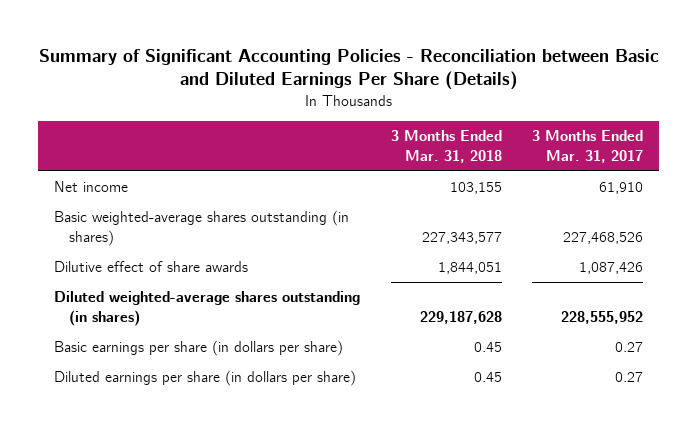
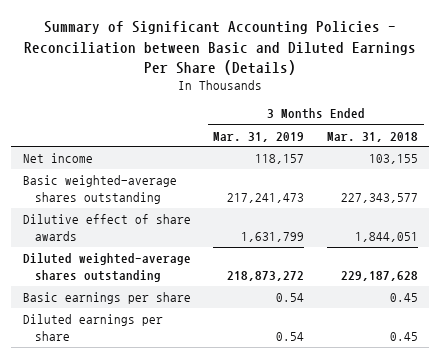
[532,130,644,163] 3 Months Ended Mar. 31, 2017 -> none
none -> [213,131,305,142] Mar. 31, 2019
[53,210,349,246] Basic weighted-average shares outstanding (in shares) -> [22,175,177,204] Basic weighted-average shares outstanding
[53,291,360,326] Diluted weighted-average shares outstanding (in shares) -> [22,253,191,282] Diluted weighted-average shares outstanding
[53,340,343,357] Basic earnings per share (in dollars per share) -> [22,292,191,305] Basic earnings per share
[53,370,356,387] Diluted earnings per share (in dollars per share) -> [22,314,163,341] Diluted earnings per share

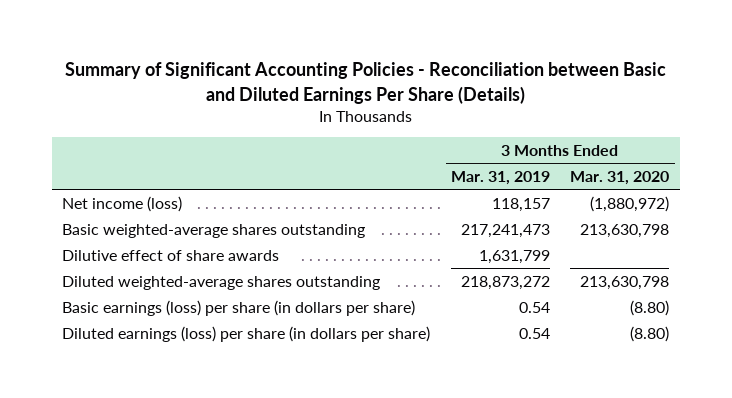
[326,131,418,142] Mar. 31, 2018 -> none
none -> [570,170,670,185] Mar. 31, 2020
[22,153,93,164] Net income -> [62,195,183,212] Net income (loss)
[22,292,191,305] Basic earnings per share -> [62,299,416,316] Basic earnings (loss) per share (in dollars per share)
[22,314,163,341] Diluted earnings per share -> [62,325,431,342] Diluted earnings (loss) per share (in dollars per share)

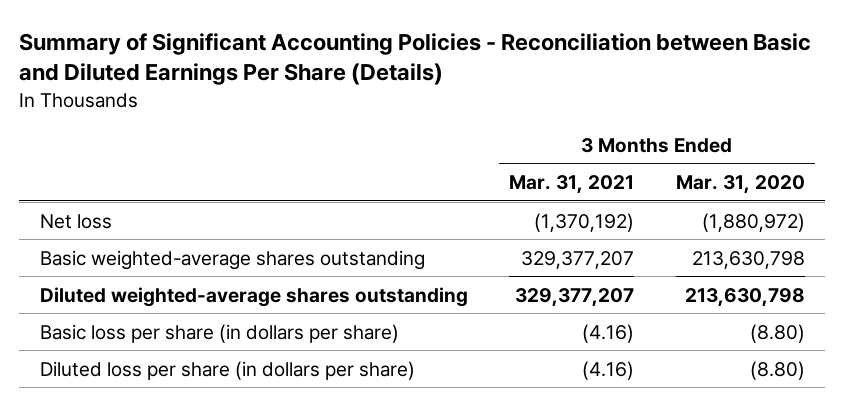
[450,170,550,185] Mar. 31, 2019 -> none
none -> [509,175,635,195] Mar. 31, 2021
[62,195,183,212] Net income (loss) -> [39,213,112,229] Net loss
[62,249,280,261] Dilutive effect of share awards -> none
[62,299,416,316] Basic earnings (loss) per share (in dollars per share) -> [39,323,399,343] Basic loss per share (in dollars per share)
[62,325,431,342] Diluted earnings (loss) per share (in dollars per share) -> [39,360,415,380] Diluted loss per share (in dollars per share)

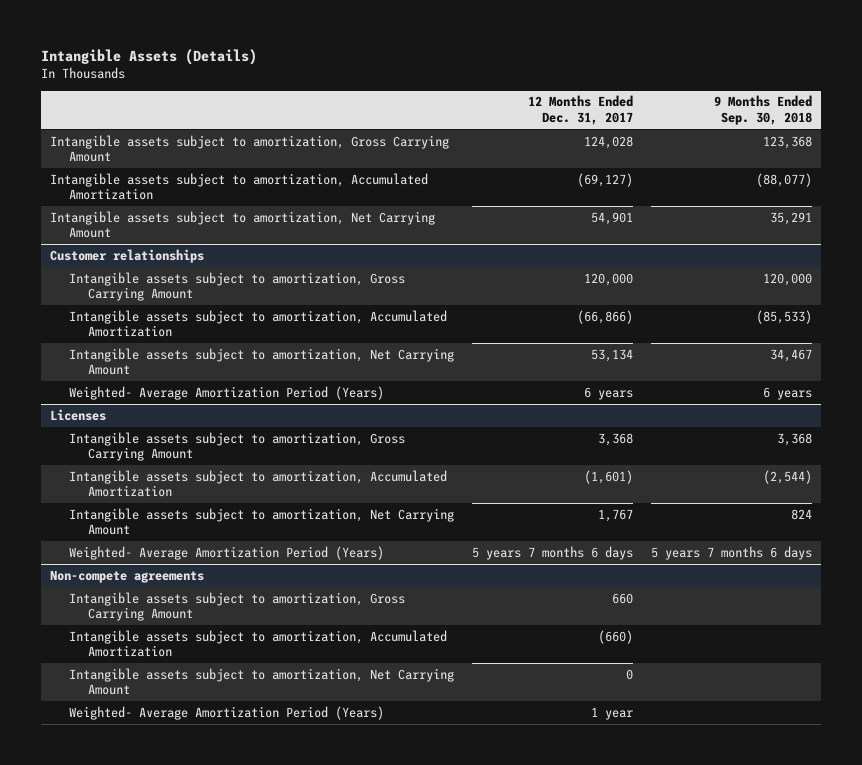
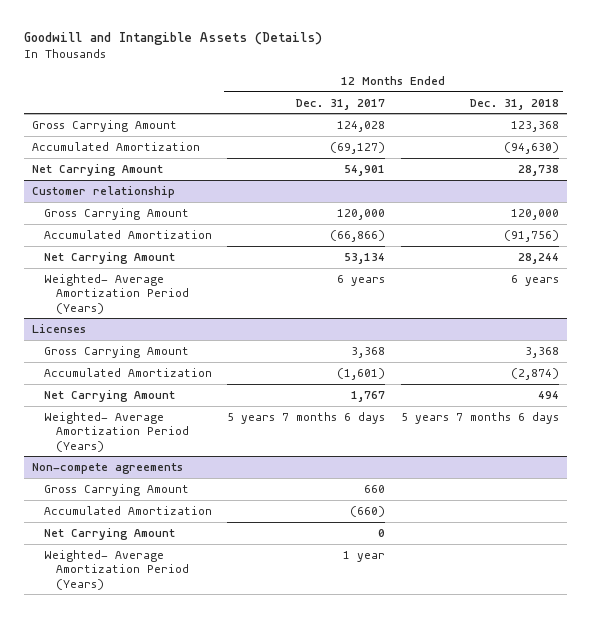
[40,48,257,65] Intangible Assets (Details) -> [23,32,322,46] Goodwill and Intangible Assets (Details)
[713,95,812,125] 9 Months Ended Sep. 30, 2018 -> none
none -> [469,98,559,110] Dec. 31, 2018
[49,134,449,163] Intangible assets subject to amortization, Gross Carrying Amount -> [31,119,177,132] Gross Carrying Amount
[49,172,428,201] Intangible assets subject to amortization, Accumulated Amortization -> [31,141,200,151] Accumulated Amortization
[49,210,435,239] Intangible assets subject to amortization, Net Carrying Amount -> [31,163,163,176] Net Carrying Amount
[49,248,204,263] Customer relationships -> [31,185,175,198] Customer relationship
[68,271,405,302] Intangible assets subject to amortization, Gross Carrying Amount -> [43,207,189,220] Gross Carrying Amount
[68,309,447,338] Intangible assets subject to amortization, Accumulated Amortization -> [43,229,212,239] Accumulated Amortization
[68,347,454,376] Intangible assets subject to amortization, Net Carrying Amount -> [43,251,175,264] Net Carrying Amount
[68,431,405,462] Intangible assets subject to amortization, Gross Carrying Amount -> [43,345,189,358] Gross Carrying Amount
[68,469,447,498] Intangible assets subject to amortization, Accumulated Amortization -> [43,367,212,377] Accumulated Amortization
[68,507,454,536] Intangible assets subject to amortization, Net Carrying Amount -> [43,389,175,402] Net Carrying Amount
[68,591,405,622] Intangible assets subject to amortization, Gross Carrying Amount -> [43,483,189,496] Gross Carrying Amount
[68,629,447,658] Intangible assets subject to amortization, Accumulated Amortization -> [43,505,212,515] Accumulated Amortization
[68,667,454,696] Intangible assets subject to amortization, Net Carrying Amount -> [43,527,175,540] Net Carrying Amount

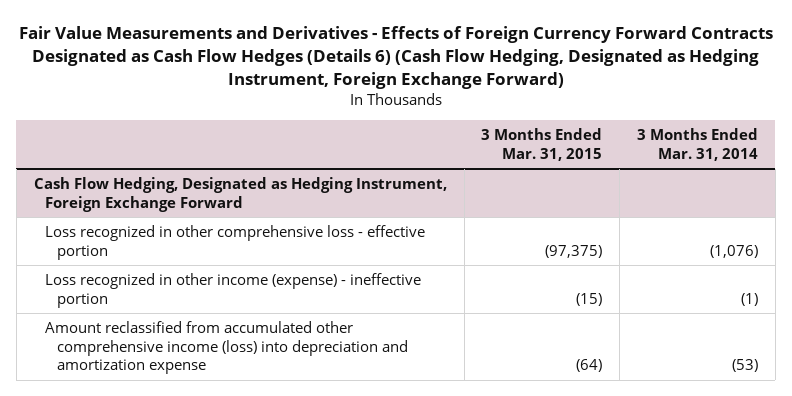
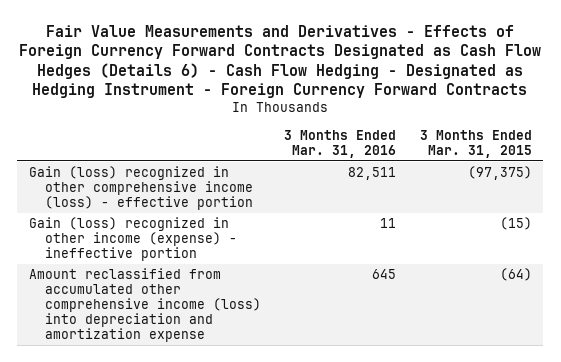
[18,26,773,90] Fair Value Measurements and Derivatives - Effects of Foreign Currency Forward Contracts Designated as Cash Flow Hedges (Details 6) (Cash Flow Hedging, Designated as Hedging Instrument, Foreign Exchange Forward) -> [19,24,542,99] Fair Value Measurements and Derivatives - Effects of Foreign Currency Forward Contracts Designated as Cash Flow Hedges (Details 6) - Cash Flow Hedging - Designated as Hedging Instrument - Foreign Currency Forward Contracts
[637,127,759,161] 3 Months Ended Mar. 31, 2014 -> none
none -> [284,129,397,159] 3 Months Ended Mar. 31, 2016
[33,177,447,212] Cash Flow Hedging, Designated as Hedging Instrument, Foreign Exchange Forward -> none
[45,225,426,260] Loss recognized in other comprehensive loss - effective portion -> [29,166,254,211] Gain (loss) recognized in other comprehensive income (loss) - effective portion
[45,273,422,308] Loss recognized in other income (expense) - ineffective portion -> [29,217,238,262] Gain (loss) recognized in other income (expense) - ineffective portion

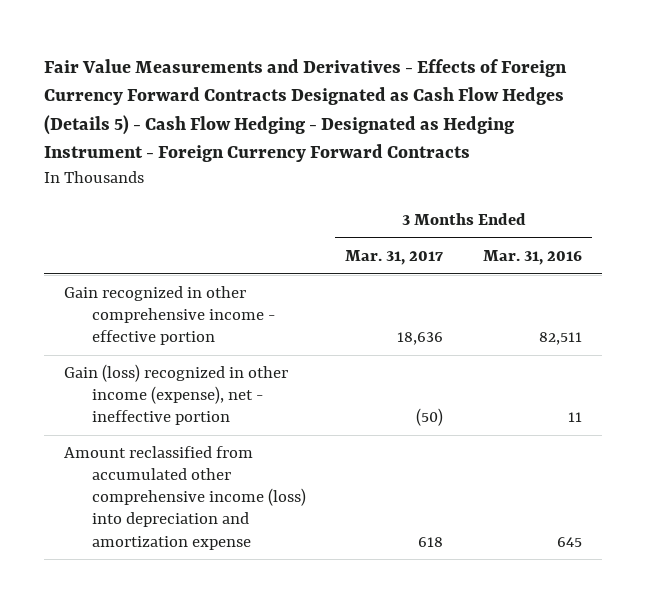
[19,24,542,99] Fair Value Measurements and Derivatives - Effects of Foreign Currency Forward Contracts Designated as Cash Flow Hedges (Details 6) - Cash Flow Hedging - Designated as Hedging Instrument - Foreign Currency Forward Contracts -> [44,58,568,163] Fair Value Measurements and Derivatives - Effects of Foreign Currency Forward Contracts Designated as Cash Flow Hedges (Details 5) - Cash Flow Hedging - Designated as Hedging Instrument - Foreign Currency Forward Contracts
[419,129,532,159] 3 Months Ended Mar. 31, 2015 -> none
none -> [345,249,444,265] Mar. 31, 2017
[29,166,254,211] Gain (loss) recognized in other comprehensive income (loss) - effective portion -> [63,286,275,346] Gain recognized in other comprehensive income - effective portion
[29,217,238,262] Gain (loss) recognized in other income (expense) - ineffective portion -> [63,364,288,426] Gain (loss) recognized in other income (expense), net - ineffective portion

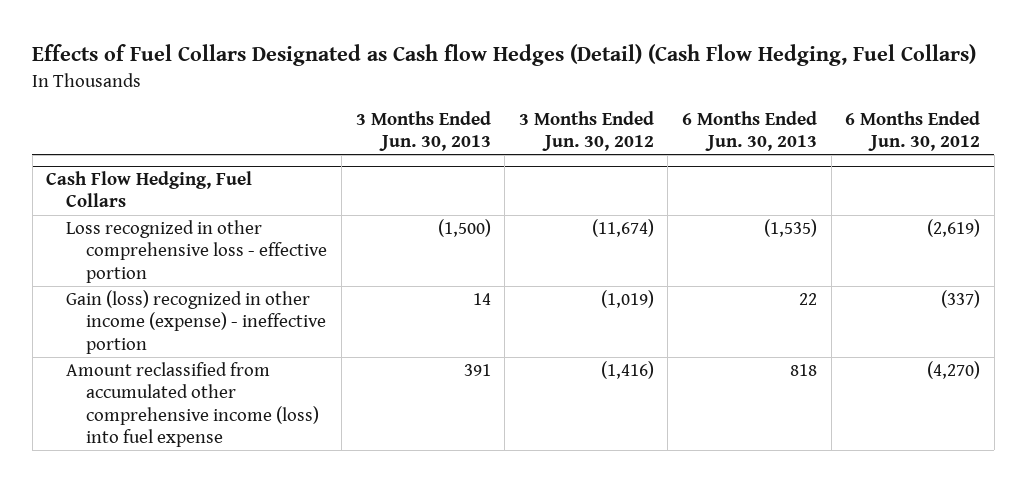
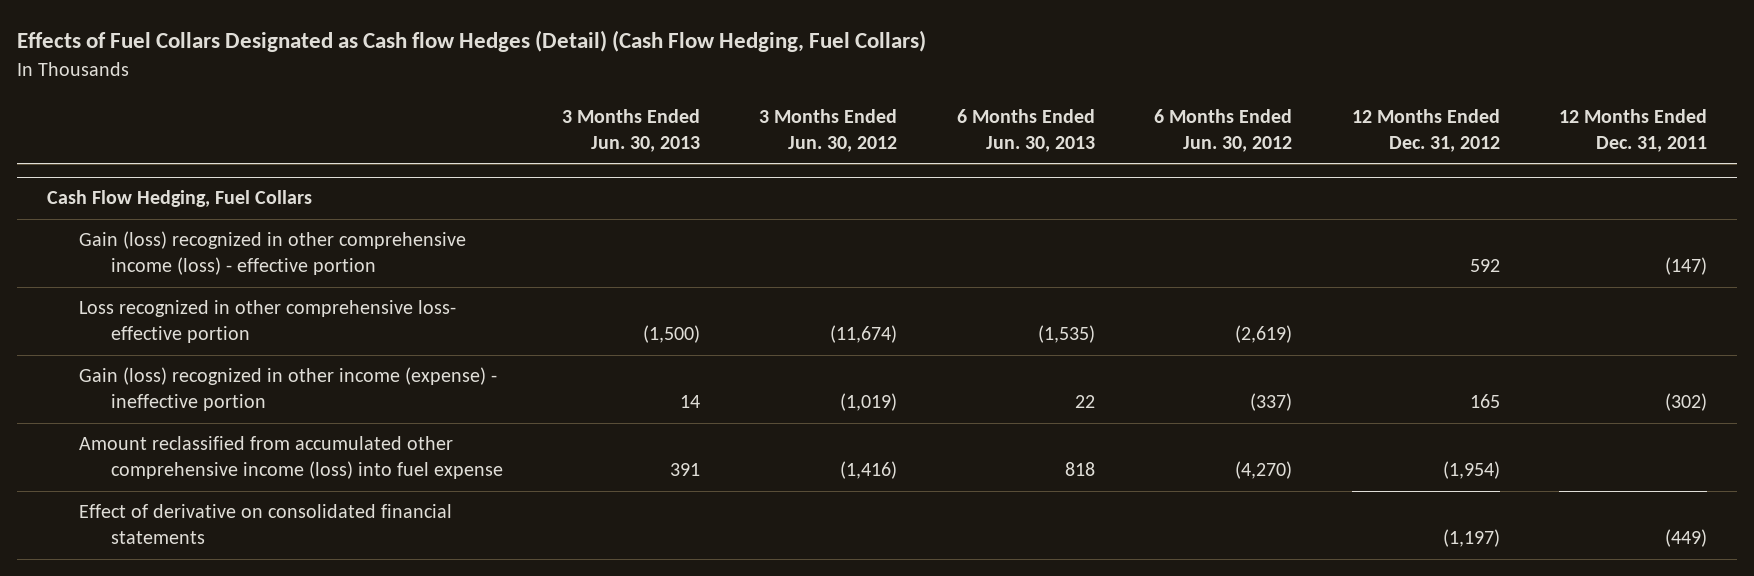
none -> [1351,109,1500,153] 12 Months Ended Dec. 31, 2012
none -> [1559,109,1708,153] 12 Months Ended Dec. 31, 2011
none -> [78,231,466,276] Gain (loss) recognized in other comprehensive income (loss) - effective portion
[66,220,328,283] Loss recognized in other comprehensive loss - effective portion -> [78,300,456,344] Loss recognized in other comprehensive loss- effective portion
none -> [78,504,452,545] Effect of derivative on consolidated financial statements

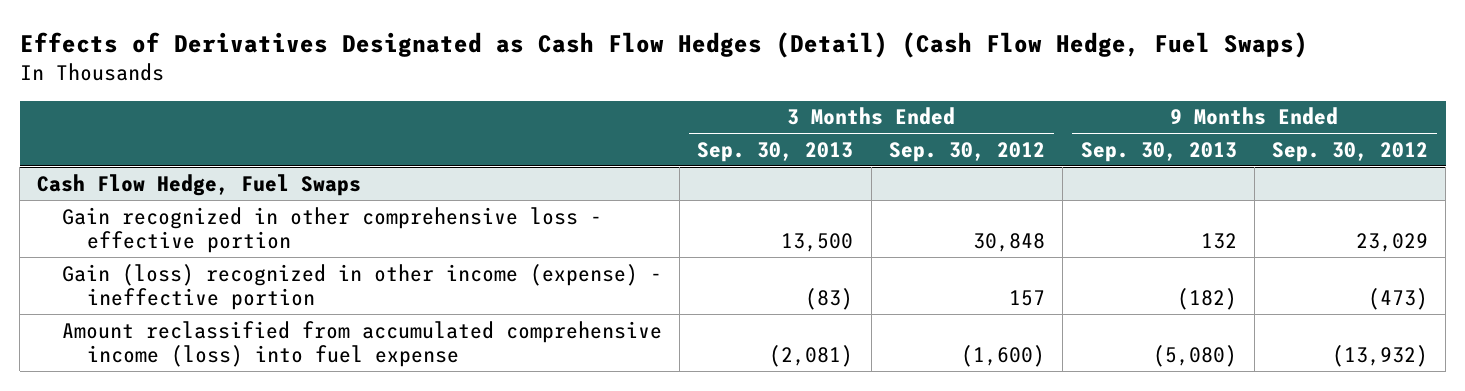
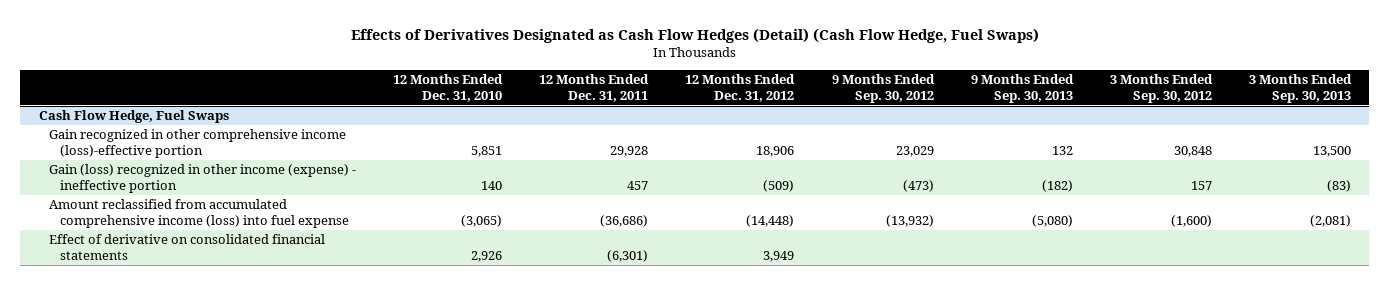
none -> [393,74,504,102] 12 Months Ended Dec. 31, 2010
none -> [539,74,650,102] 12 Months Ended Dec. 31, 2011
none -> [685,74,796,102] 12 Months Ended Dec. 31, 2012
[61,206,602,254] Gain recognized in other comprehensive loss - effective portion -> [49,129,347,158] Gain recognized in other comprehensive income (loss)-effective portion
none -> [49,234,326,260] Effect of derivative on consolidated financial statements

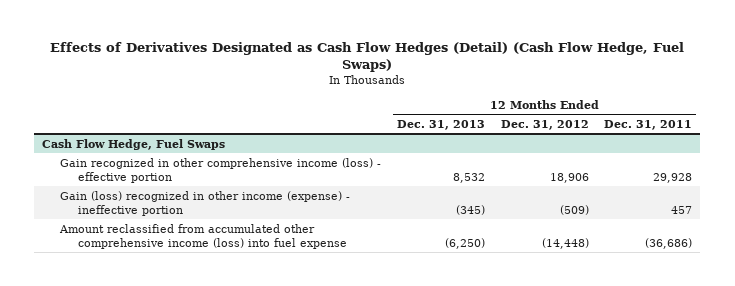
[393,74,504,102] 12 Months Ended Dec. 31, 2010 -> none
[831,74,935,103] 9 Months Ended Sep. 30, 2012 -> none
[970,74,1074,103] 9 Months Ended Sep. 30, 2013 -> none
[1109,74,1213,103] 3 Months Ended Sep. 30, 2012 -> none
[1248,74,1352,103] 3 Months Ended Sep. 30, 2013 -> none
none -> [396,119,485,130] Dec. 31, 2013
[49,129,347,158] Gain recognized in other comprehensive income (loss)-effective portion -> [60,157,382,183] Gain recognized in other comprehensive income (loss) - effective portion
[49,234,326,260] Effect of derivative on consolidated financial statements -> none
[49,199,349,228] Amount reclassified from accumulated comprehensive income (loss) into fuel expense -> [59,223,347,249] Amount reclassified from accumulated other comprehensive income (loss) into fuel expense

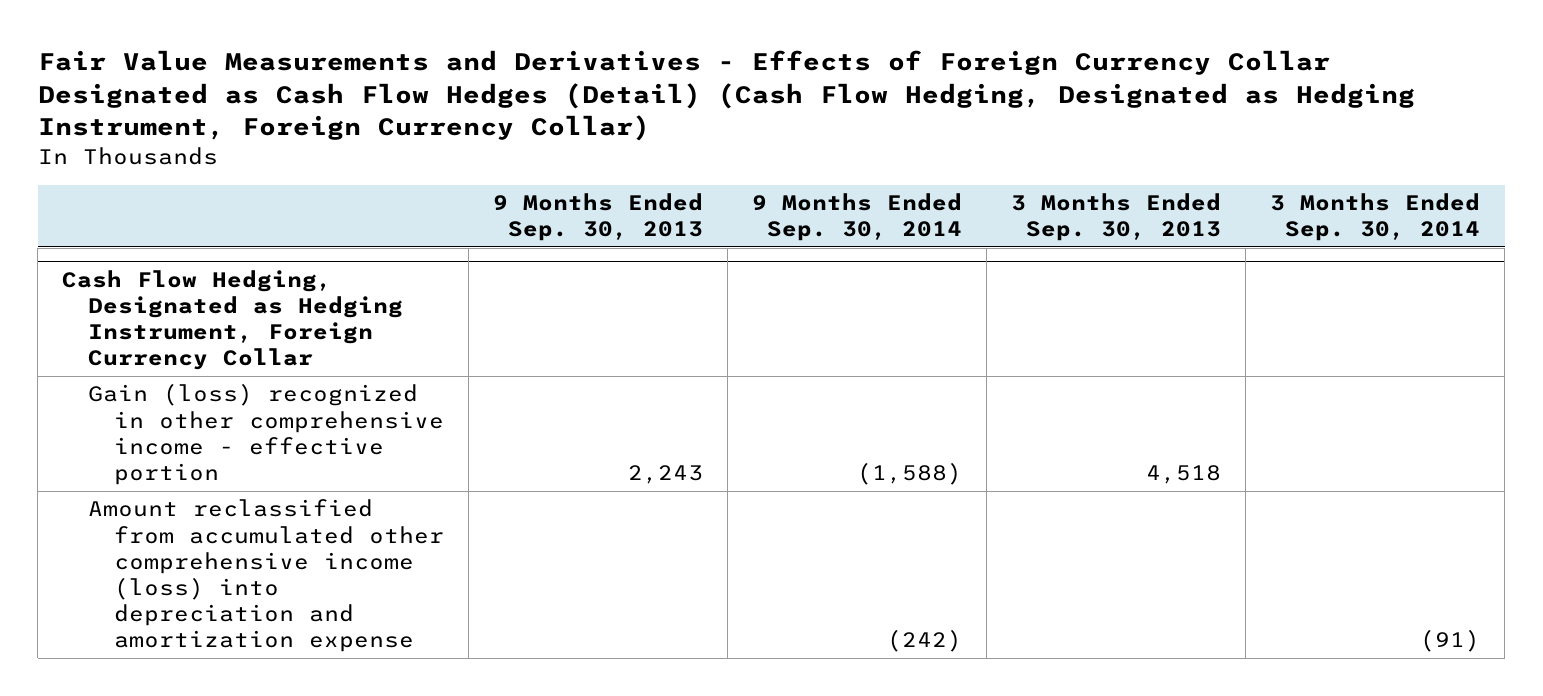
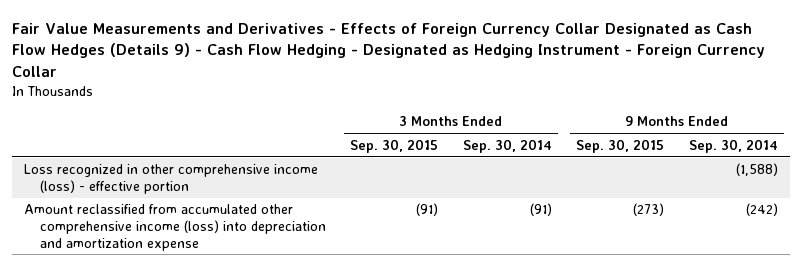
[37,50,1415,142] Fair Value Measurements and Derivatives - Effects of Foreign Currency Collar Designated as Cash Flow Hedges (Detail) (Cash Flow Hedging, Designated as Hedging Instrument, Foreign Currency Collar) -> [11,22,765,78] Fair Value Measurements and Derivatives - Effects of Foreign Currency Collar Designated as Cash Flow Hedges (Details 9) - Cash Flow Hedging - Designated as Hedging Instrument - Foreign Currency Collar
[492,193,703,242] 9 Months Ended Sep. 30, 2013 -> none
[1011,193,1222,242] 3 Months Ended Sep. 30, 2013 -> none
none -> [350,138,439,153] Sep. 30, 2015
none -> [576,138,665,153] Sep. 30, 2015
[62,269,404,370] Cash Flow Hedging, Designated as Hedging Instrument, Foreign Currency Collar -> none
[88,383,444,485] Gain (loss) recognized in other comprehensive income - effective portion -> [24,164,319,195] Loss recognized in other comprehensive income (loss) - effective portion

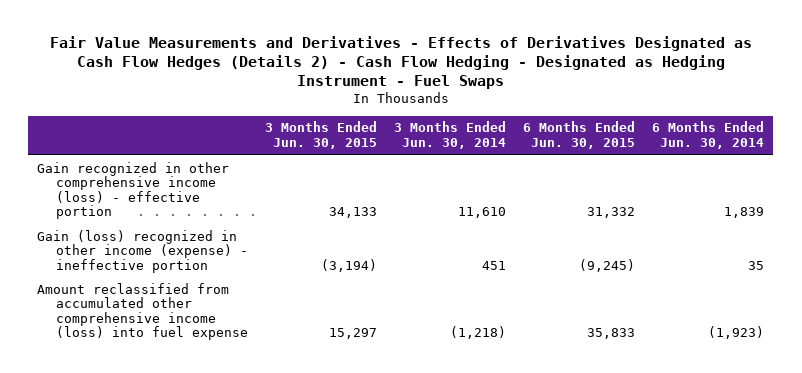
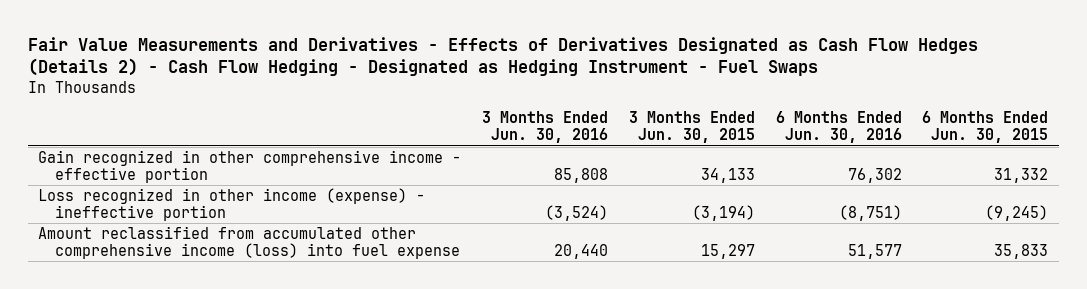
[394,121,507,149] 3 Months Ended Jun. 30, 2014 -> none
[652,121,765,149] 6 Months Ended Jun. 30, 2014 -> none
none -> [482,111,609,144] 3 Months Ended Jun. 30, 2016
none -> [775,111,902,144] 6 Months Ended Jun. 30, 2016
[37,161,230,220] Gain recognized in other comprehensive income (loss) - effective portion -> [38,149,462,184] Gain recognized in other comprehensive income - effective portion
[37,229,249,273] Gain (loss) recognized in other income (expense) - ineffective portion -> [38,187,426,222] Loss recognized in other income (expense) - ineffective portion

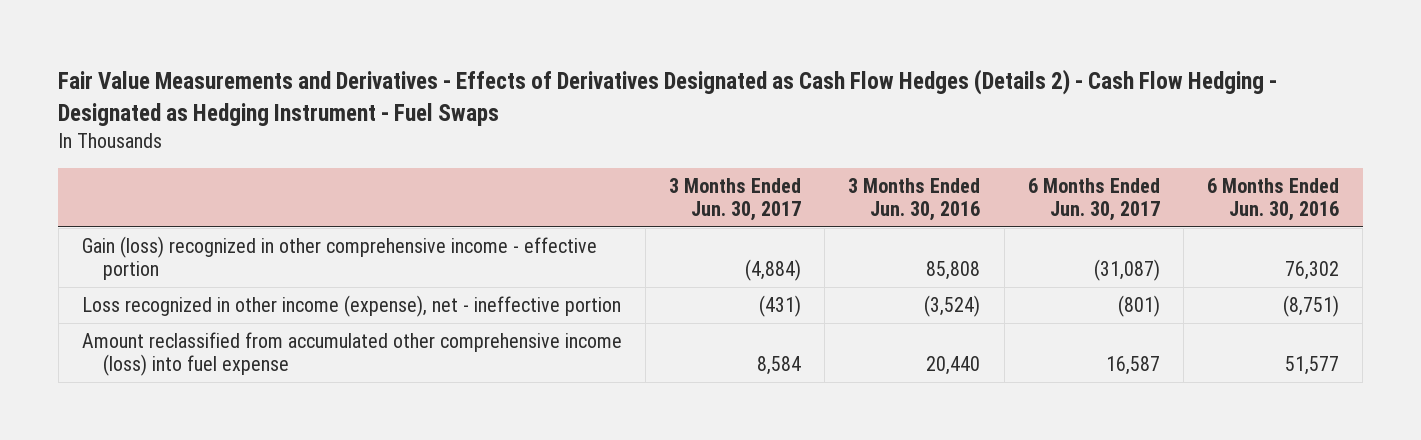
[628,111,755,144] 3 Months Ended Jun. 30, 2015 -> none
[922,111,1049,144] 6 Months Ended Jun. 30, 2015 -> none
none -> [669,177,802,222] 3 Months Ended Jun. 30, 2017
none -> [1027,177,1160,222] 6 Months Ended Jun. 30, 2017
[38,149,462,184] Gain recognized in other comprehensive income - effective portion -> [81,235,597,281] Gain (loss) recognized in other comprehensive income - effective portion
[38,187,426,222] Loss recognized in other income (expense) - ineffective portion -> [81,294,621,317] Loss recognized in other income (expense), net - ineffective portion

